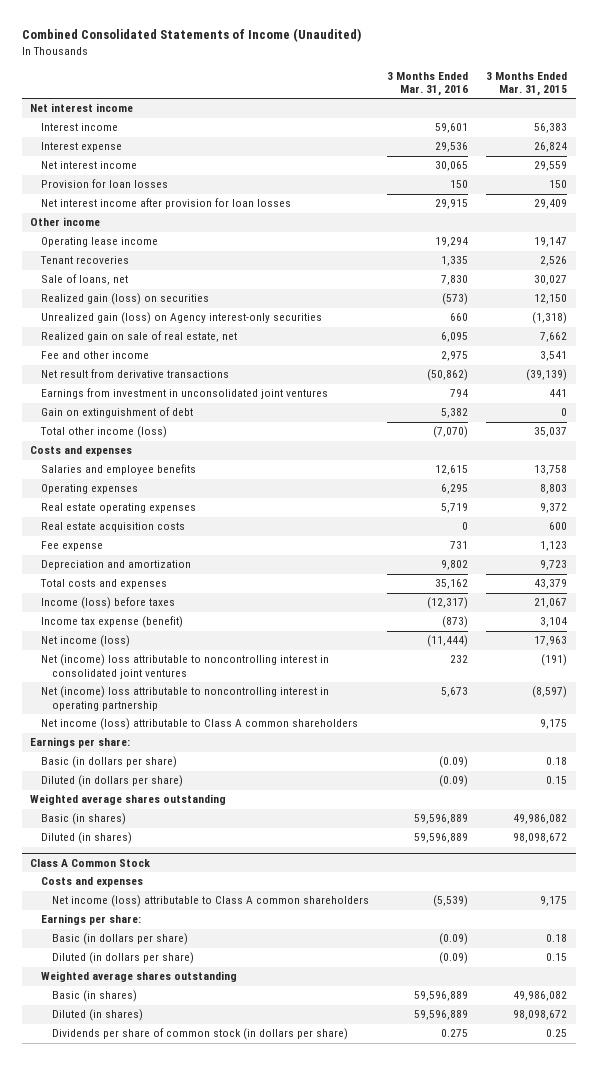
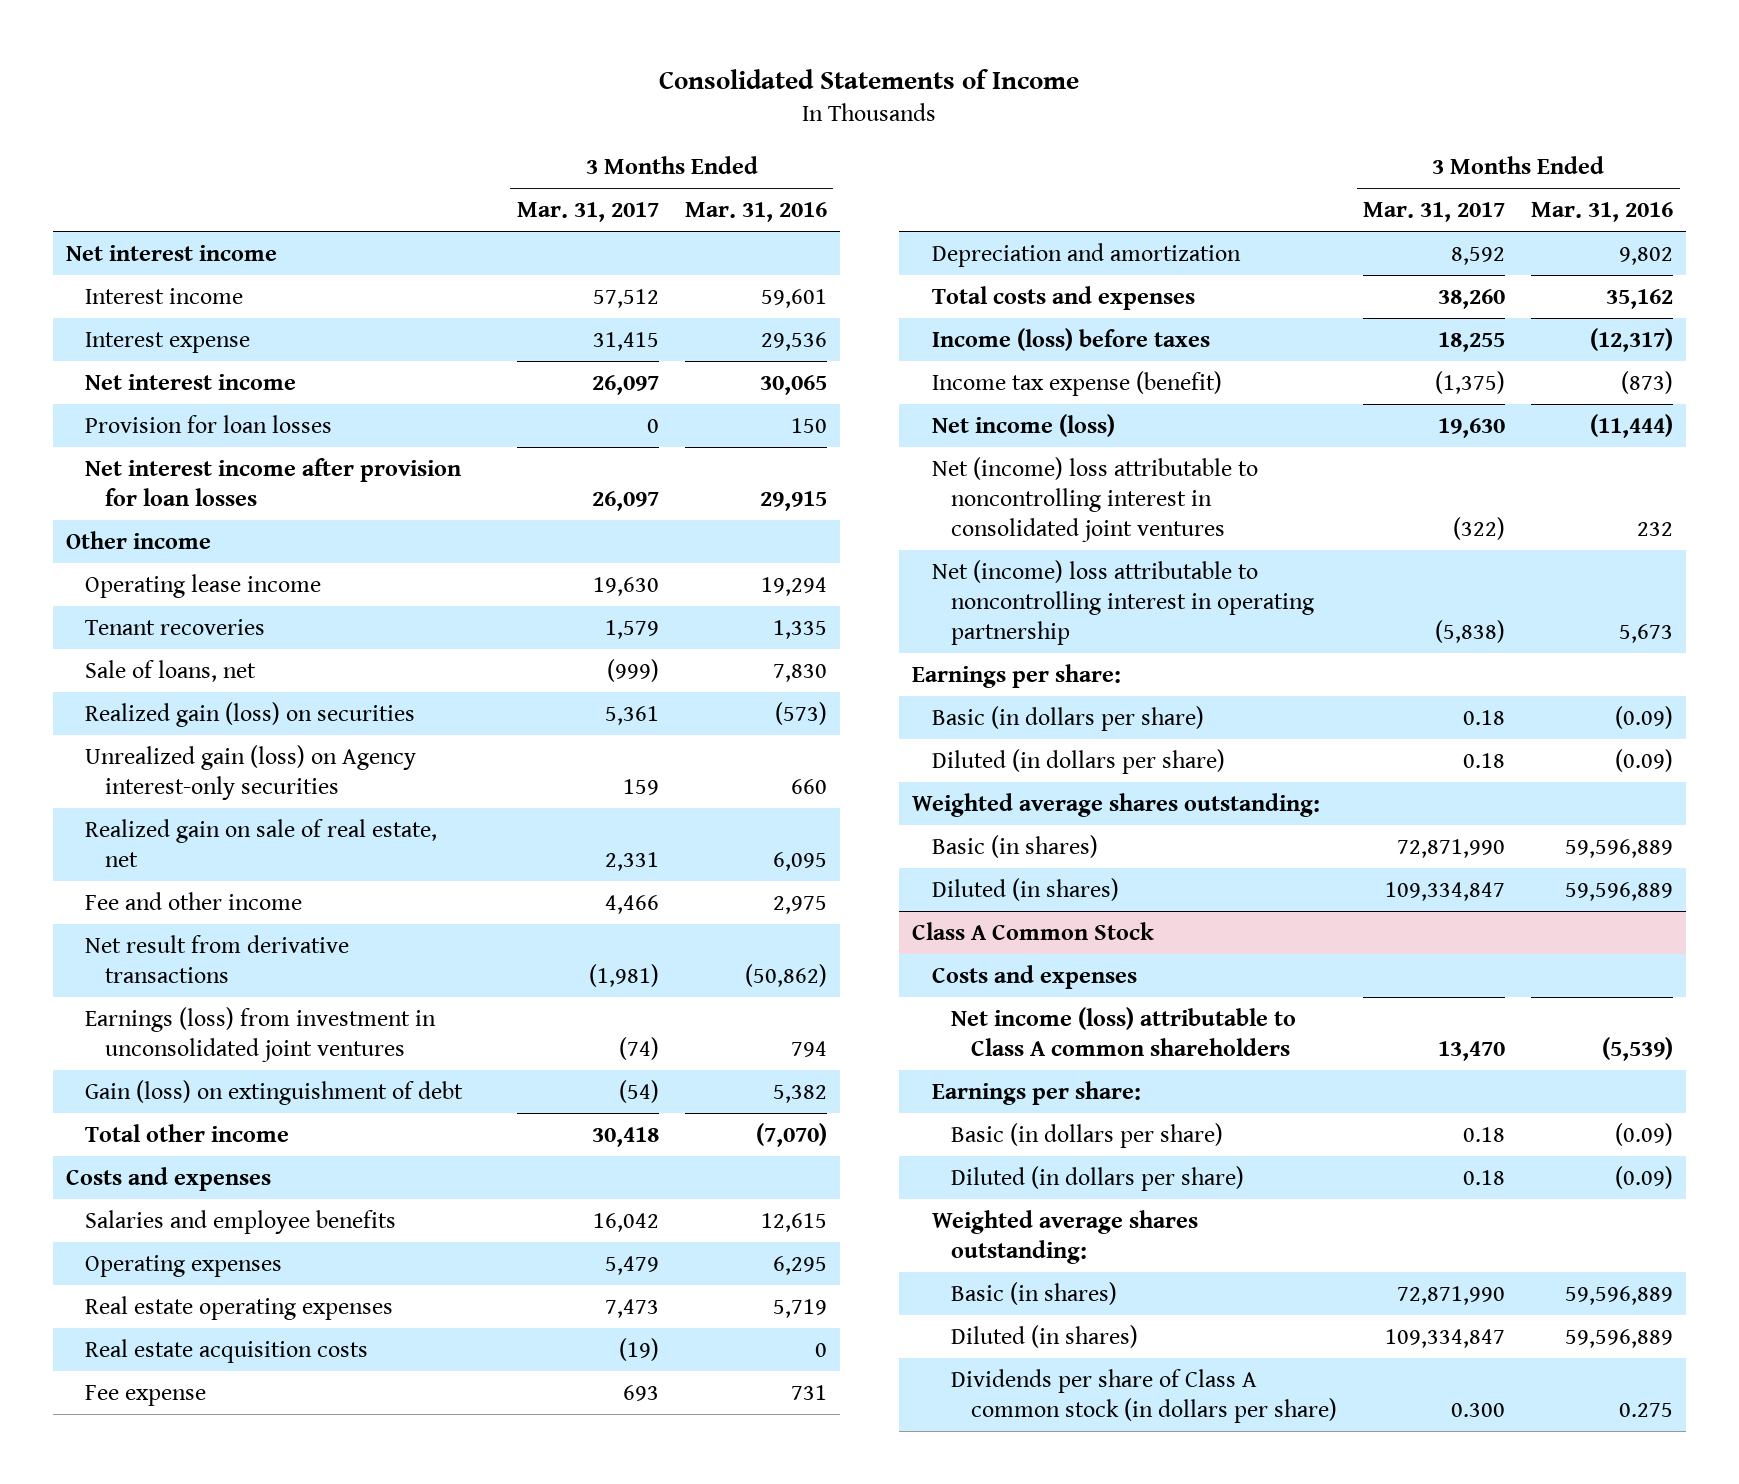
[21,28,361,43] Combined Consolidated Statements of Income (Unaudited) -> [659,69,1080,90] Consolidated Statements of Income
[485,71,567,96] 3 Months Ended Mar. 31, 2015 -> none
none -> [516,202,659,223] Mar. 31, 2017
[41,388,329,400] Earnings from investment in unconsolidated joint ventures -> [85,1006,437,1062] Earnings (loss) from investment in unconsolidated joint ventures
[41,407,194,419] Gain on extinguishment of debt -> [85,1079,464,1105] Gain (loss) on extinguishment of debt
[40,426,168,439] Total other income (loss) -> [85,1123,290,1142] Total other income
[41,718,359,731] Net income (loss) attributable to Class A common shareholders -> none
[30,794,227,806] Weighted average shares outstanding -> [912,792,1321,817] Weighted average shares outstanding:
[41,971,238,983] Weighted average shares outstanding -> [931,1209,1198,1264] Weighted average shares outstanding:
[52,1028,349,1041] Dividends per share of common stock (in dollars per share) -> [951,1368,1337,1423] Dividends per share of Class A common stock (in dollars per share)

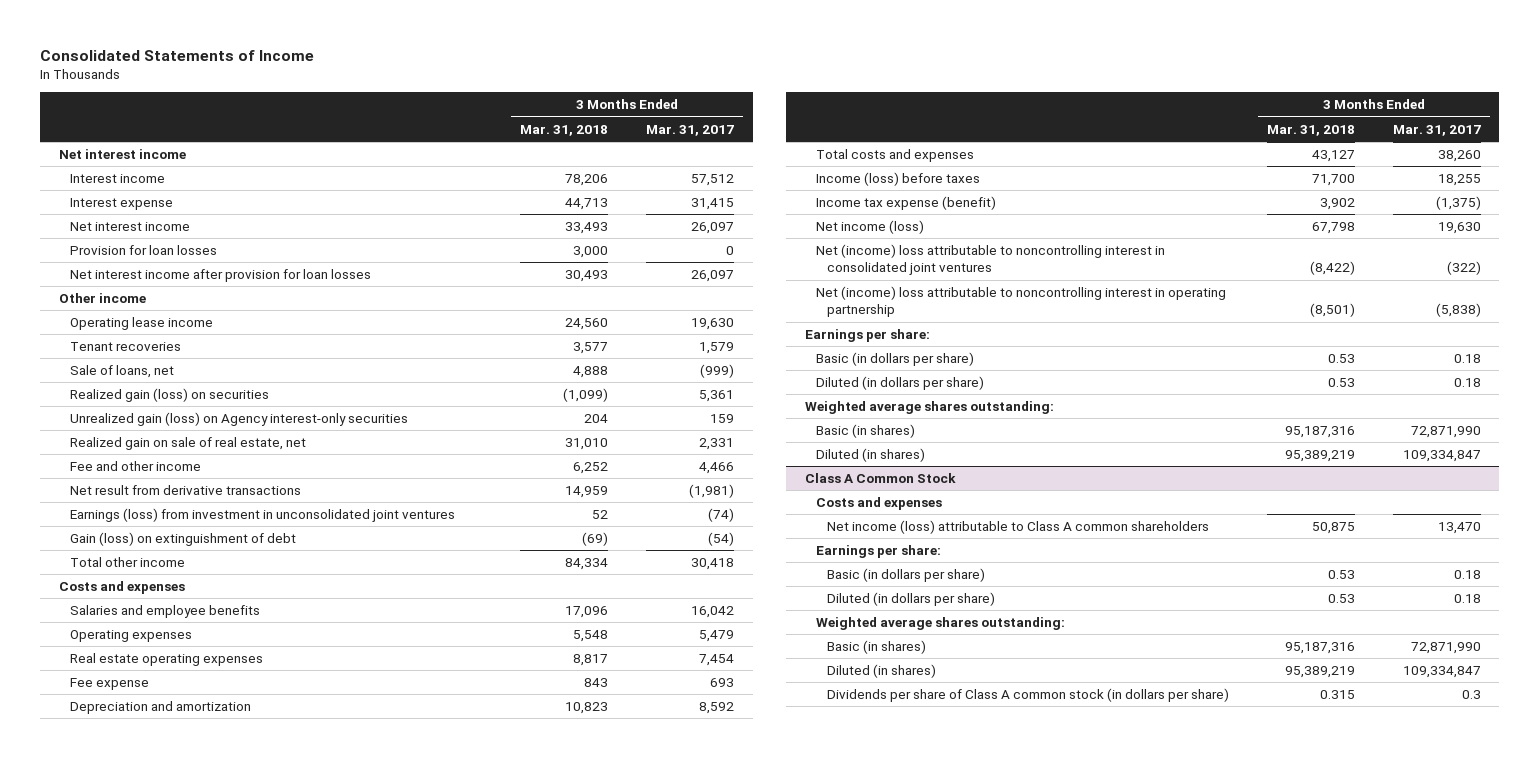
[684,202,827,223] Mar. 31, 2016 -> none
none -> [520,124,609,136] Mar. 31, 2018
[85,1338,369,1363] Real estate acquisition costs -> none
[604,1298,659,1318] 7,473 -> [698,654,734,667] 7,454
[1451,1402,1506,1417] 0.300 -> [1461,690,1481,700] 0.3

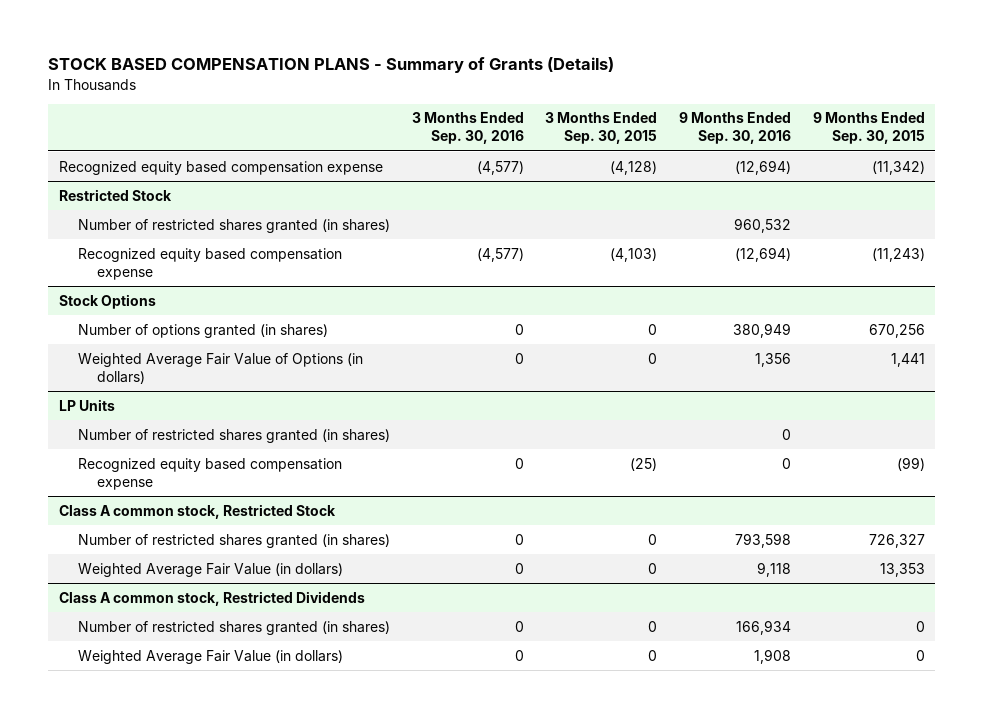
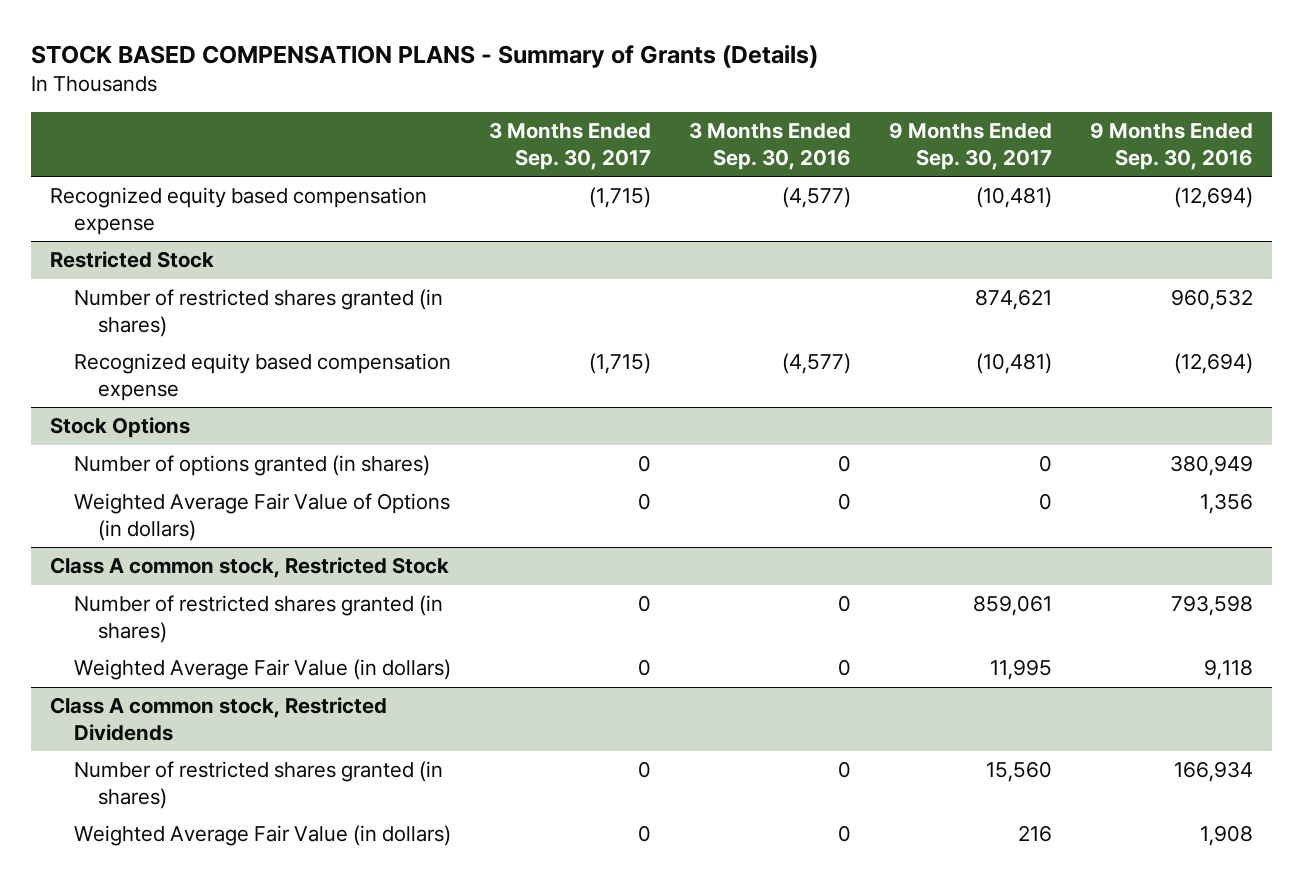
[545,112,658,145] 3 Months Ended Sep. 30, 2015 -> none
[812,112,925,145] 9 Months Ended Sep. 30, 2015 -> none
none -> [489,122,652,170] 3 Months Ended Sep. 30, 2017
none -> [889,122,1053,170] 9 Months Ended Sep. 30, 2017
[59,398,116,411] LP Units -> none
[77,428,390,443] Number of restricted shares granted (in shares) -> none
[77,457,342,490] Recognized equity based compensation expense -> none

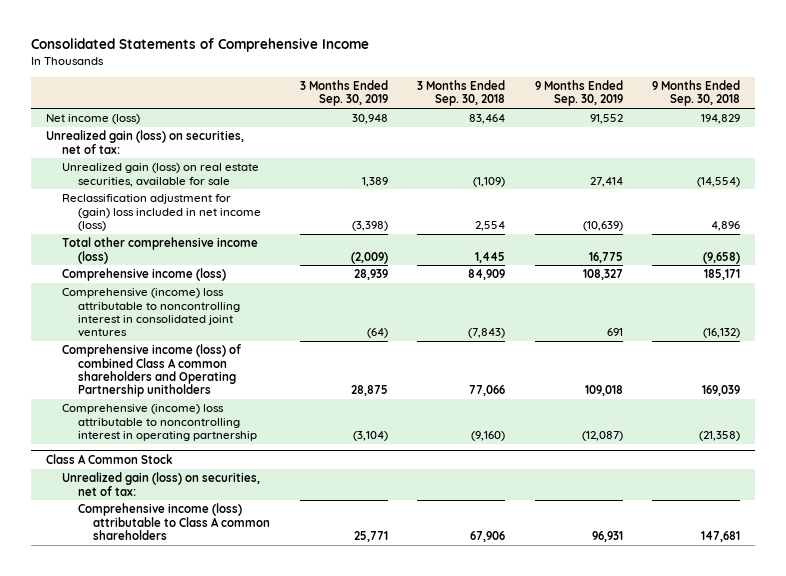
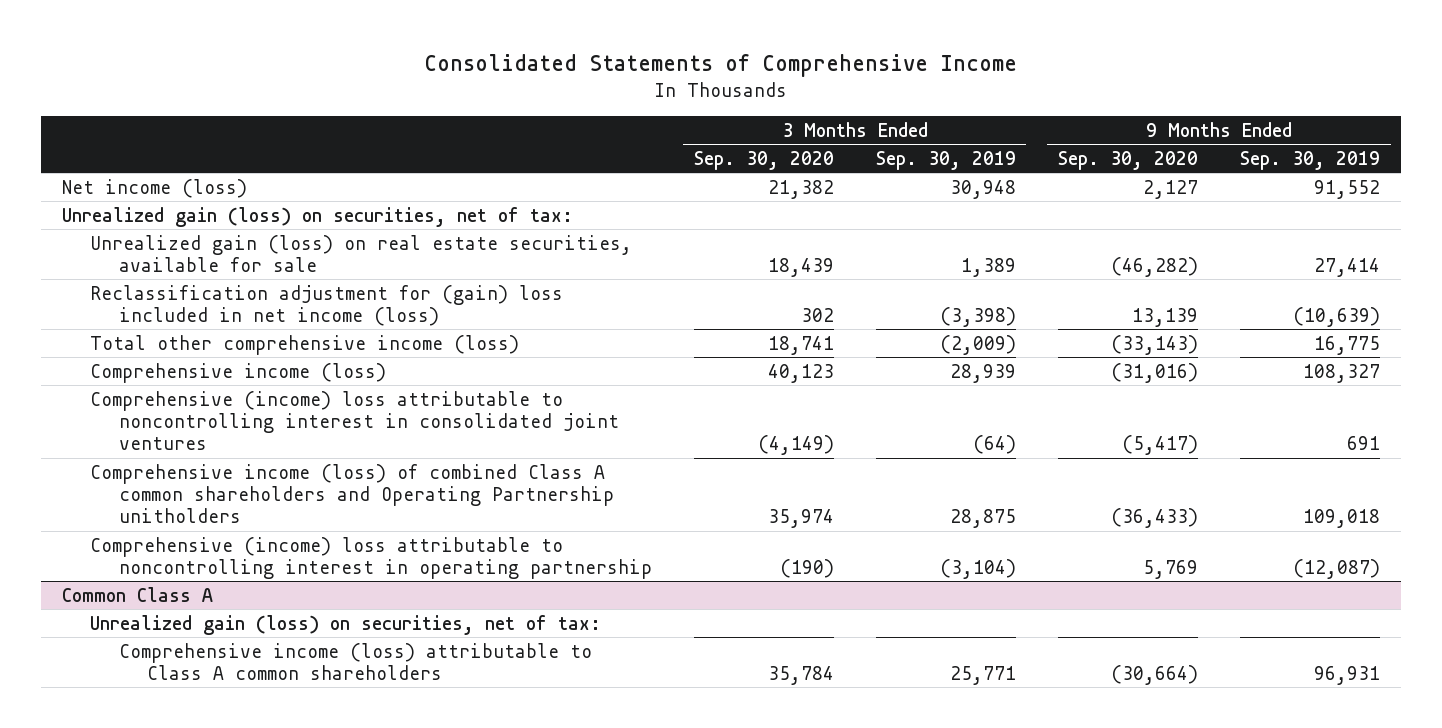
[417,79,506,107] 3 Months Ended Sep. 30, 2018 -> none
[652,79,741,107] 9 Months Ended Sep. 30, 2018 -> none
none -> [693,150,834,170] Sep. 30, 2020
none -> [1057,150,1198,170] Sep. 30, 2020
[46,453,174,464] Class A Common Stock -> [61,586,213,602] Common Class A

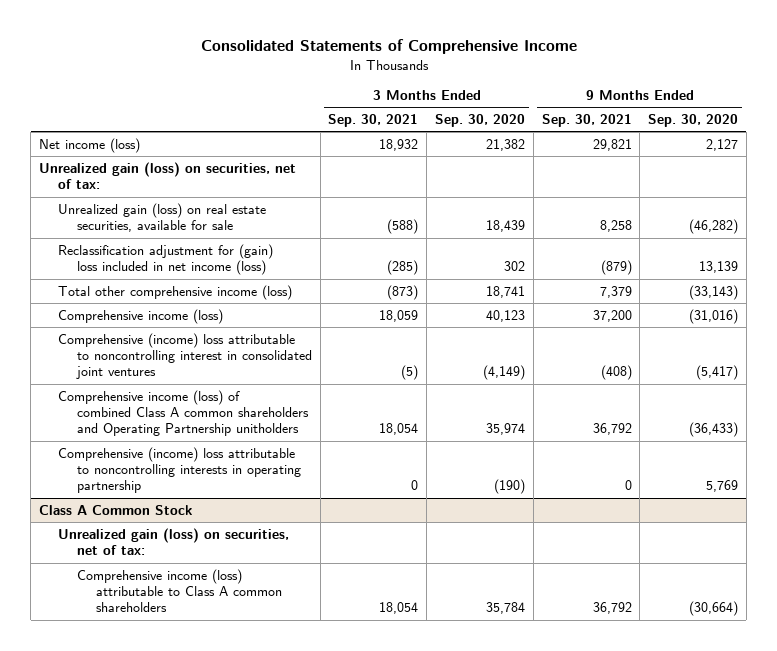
[875,150,1016,170] Sep. 30, 2019 -> none
[1240,150,1381,170] Sep. 30, 2019 -> none
none -> [328,113,419,127] Sep. 30, 2021
none -> [541,113,632,127] Sep. 30, 2021
[90,536,652,579] Comprehensive (income) loss attributable to noncontrolling interest in operating partnership -> [57,446,301,494] Comprehensive (income) loss attributable to noncontrolling interests in operating partnership
[61,586,213,602] Common Class A -> [39,504,193,515] Class A Common Stock

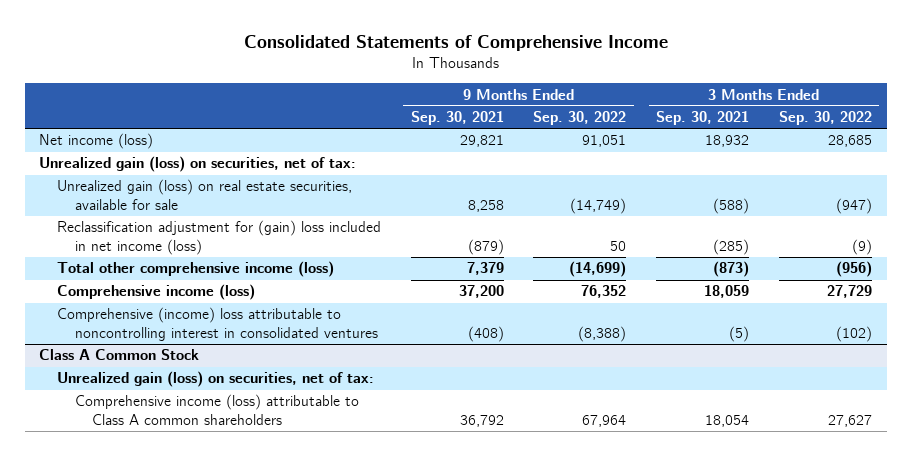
[434,113,525,127] Sep. 30, 2020 -> none
[648,113,739,127] Sep. 30, 2020 -> none
none -> [533,111,627,126] Sep. 30, 2022
none -> [778,111,872,126] Sep. 30, 2022
[57,389,309,437] Comprehensive income (loss) of combined Class A common shareholders and Operating Partnership unitholders -> none
[57,446,301,494] Comprehensive (income) loss attributable to noncontrolling interests in operating partnership -> none
[57,332,312,380] Comprehensive (income) loss attributable to noncontrolling interest in consolidated joint ventures -> [57,307,378,342] Comprehensive (income) loss attributable to noncontrolling interest in consolidated ventures

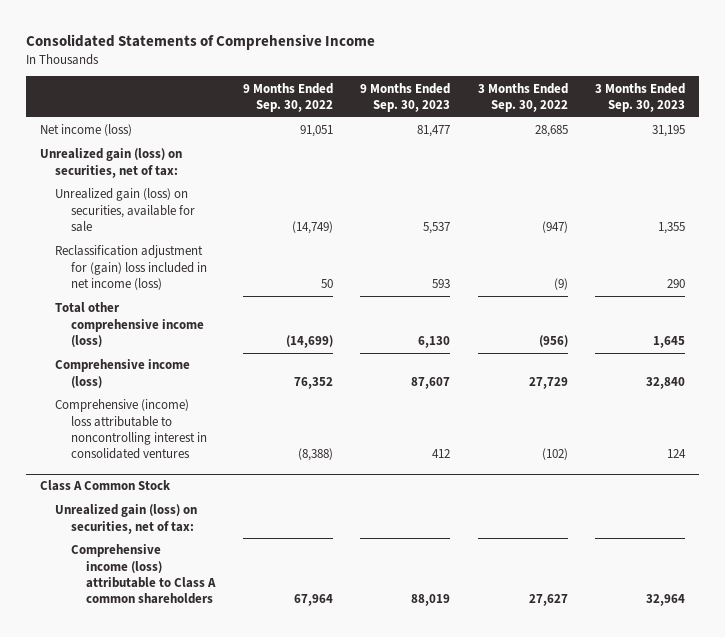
[410,111,504,126] Sep. 30, 2021 -> none
[656,111,750,126] Sep. 30, 2021 -> none
none -> [360,82,451,112] 9 Months Ended Sep. 30, 2023
none -> [595,82,686,112] 3 Months Ended Sep. 30, 2023
[57,179,353,211] Unrealized gain (loss) on real estate securities, available for sale -> [55,188,195,232] Unrealized gain (loss) on securities, available for sale

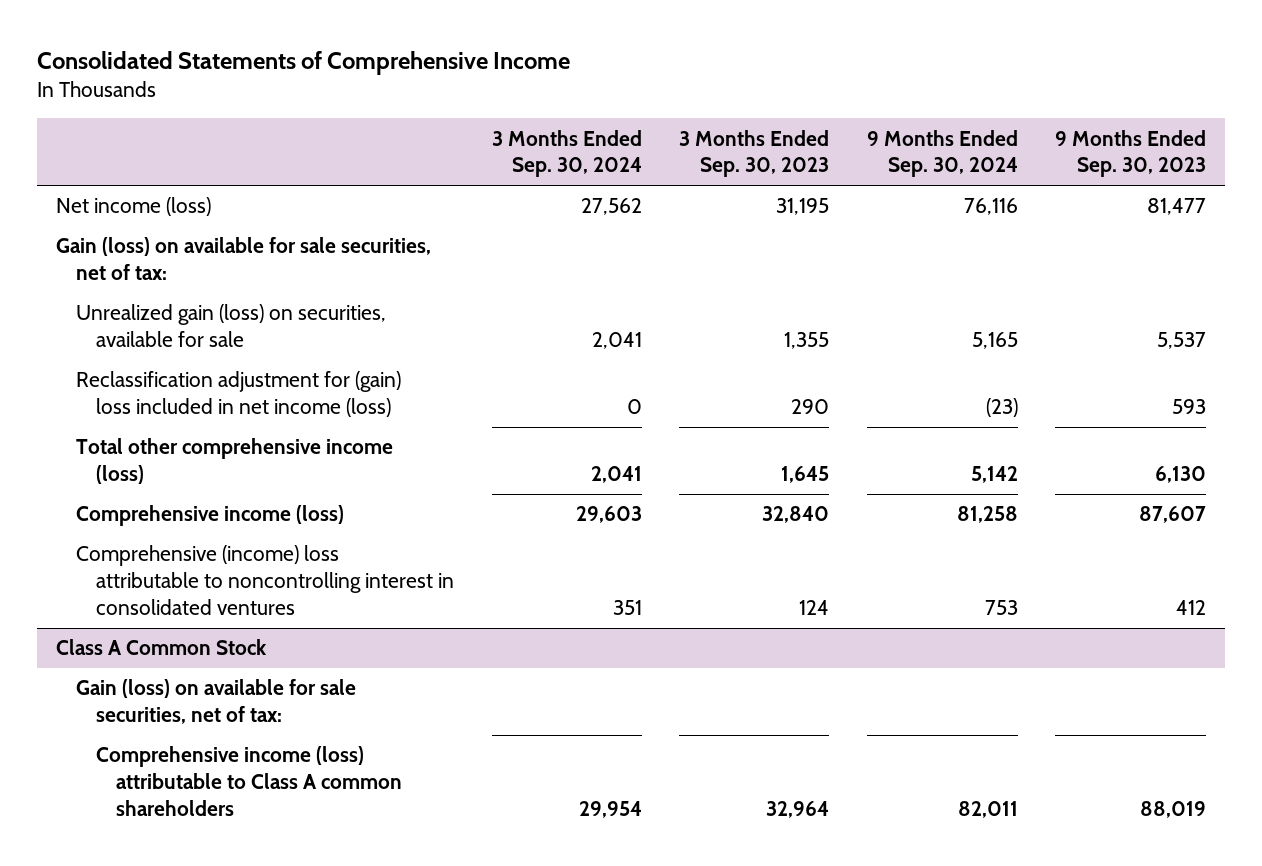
[242,82,333,112] 9 Months Ended Sep. 30, 2022 -> none
[477,82,568,112] 3 Months Ended Sep. 30, 2022 -> none
none -> [491,129,642,178] 3 Months Ended Sep. 30, 2024
none -> [866,129,1018,178] 9 Months Ended Sep. 30, 2024
[40,148,183,178] Unrealized gain (loss) on securities, net of tax: -> [55,237,431,281] Gain (loss) on available for sale securities, net of tax:
[55,504,198,534] Unrealized gain (loss) on securities, net of tax: -> [75,679,356,725] Gain (loss) on available for sale securities, net of tax:

